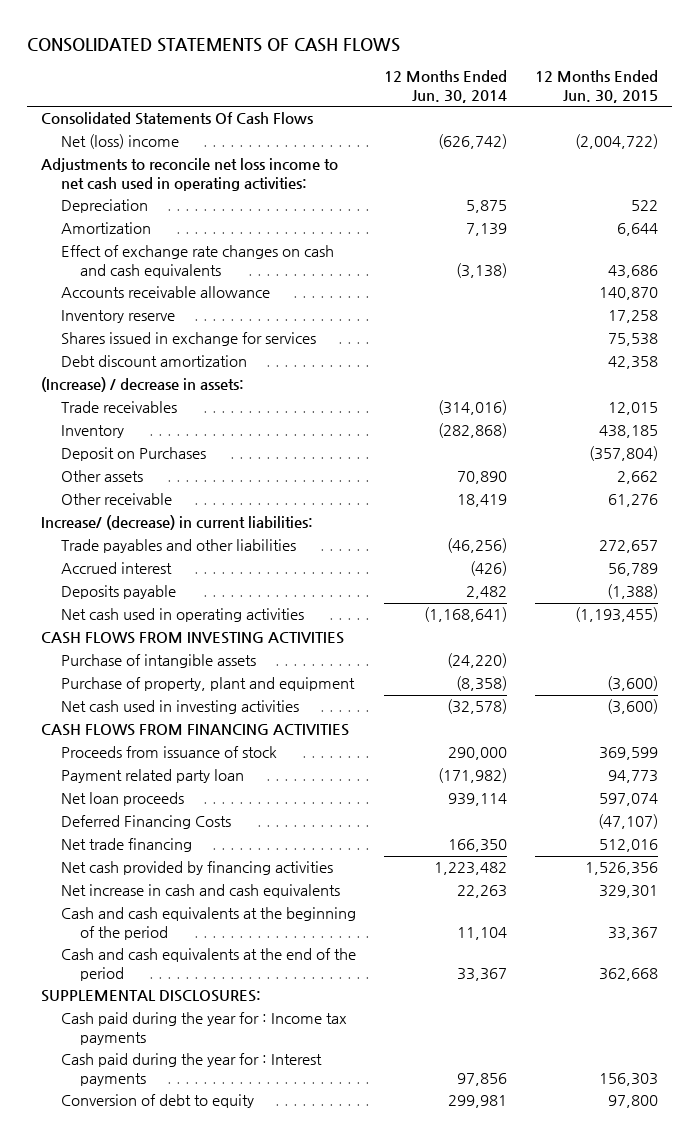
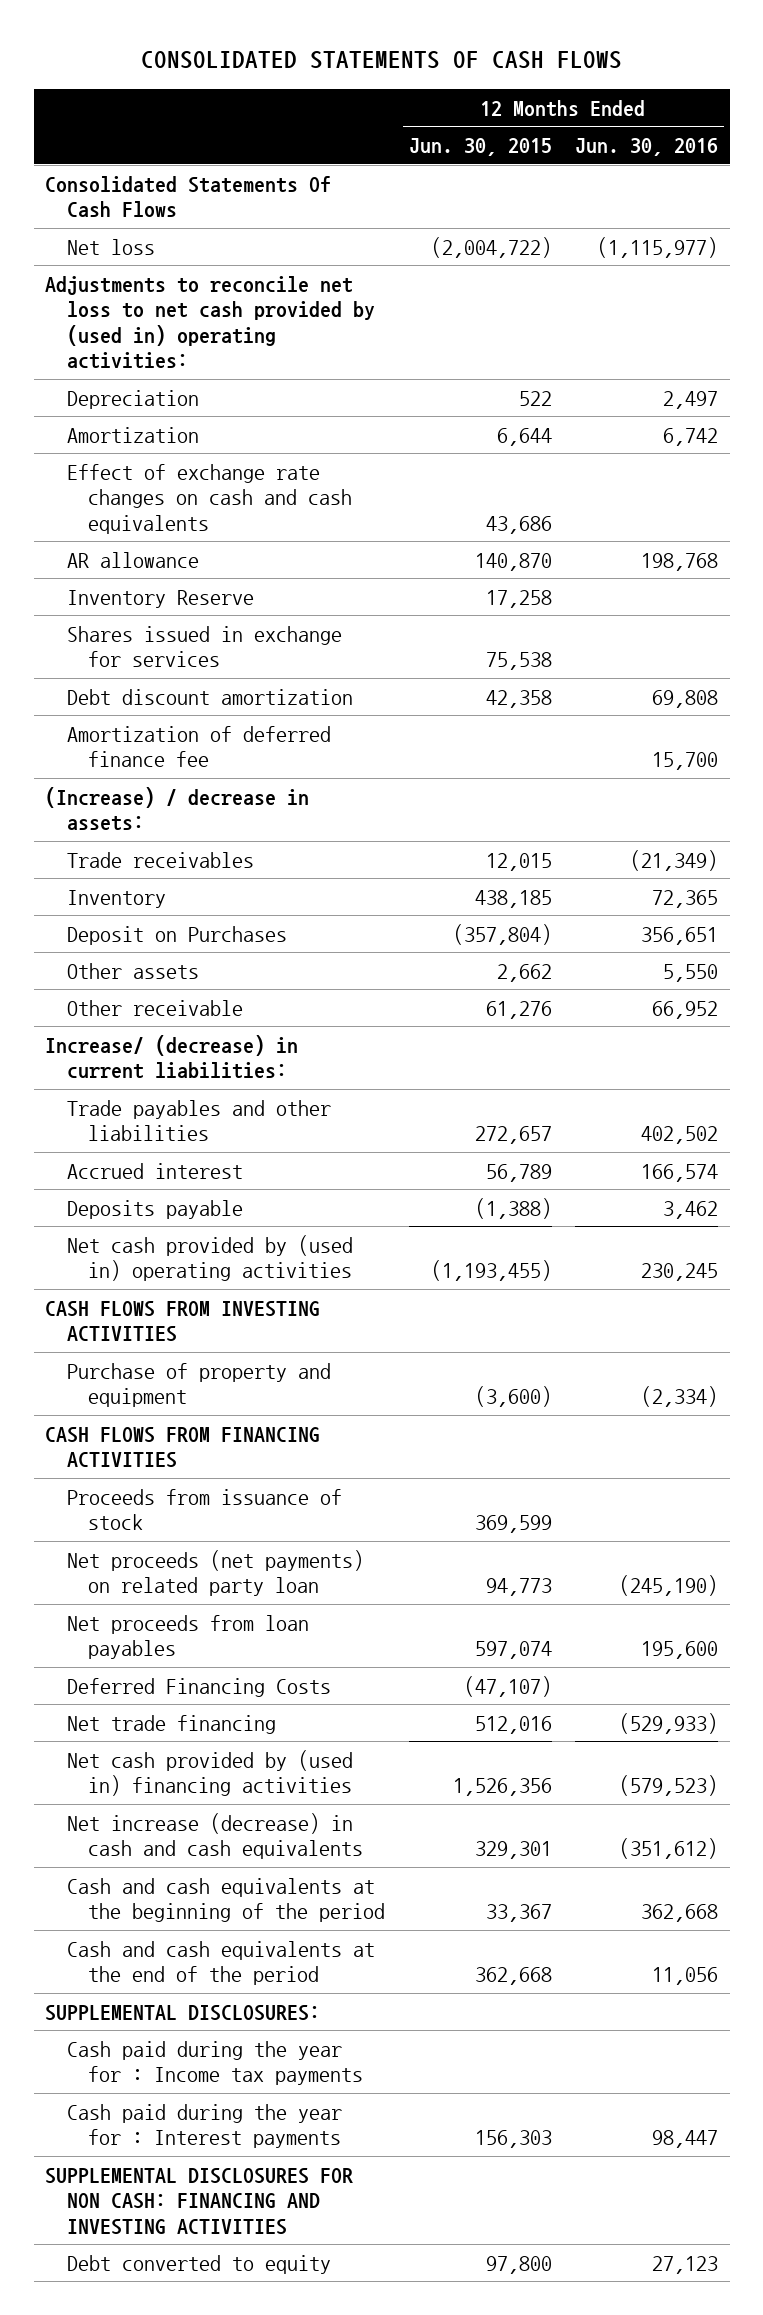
[384,70,508,103] 12 Months Ended Jun. 30, 2014 -> none
none -> [575,137,719,156] Jun. 30, 2016
[60,134,179,150] Net (loss) income -> [66,238,155,255] Net loss
[41,158,339,192] Adjustments to reconcile net loss income to net cash used in operating activities: -> [45,275,375,370] Adjustments to reconcile net loss to net cash provided by (used in) operating activities:
[60,286,270,299] Accounts receivable allowance -> [66,551,199,568] AR allowance
[60,310,175,324] Inventory reserve -> [66,589,254,608] Inventory Reserve
none -> [66,725,331,768] Amortization of deferred finance fee
[60,608,304,623] Net cash used in operating activities -> [66,1234,353,1282] Net cash provided by (used in) operating activities
[60,654,256,669] Purchase of intangible assets -> none
[60,700,299,715] Net cash used in investing activities -> none
[60,677,355,692] Purchase of property, plant and equipment -> [66,1362,331,1408] Purchase of property and equipment
[60,769,244,784] Payment related party loan -> [66,1549,364,1597] Net proceeds (net payments) on related party loan
[60,792,184,807] Net loan proceeds -> [66,1614,309,1660] Net proceeds from loan payables
[60,861,333,876] Net cash provided by financing activities -> [66,1749,353,1797] Net cash provided by (used in) financing activities
[60,884,340,899] Net increase in cash and cash equivalents -> [66,1812,364,1860] Net increase (decrease) in cash and cash equivalents
none -> [45,2167,354,2235] SUPPLEMENTAL DISCLOSURES FOR NON CASH: FINANCING AND INVESTING ACTIVITIES
[60,1094,254,1109] Conversion of debt to equity -> [66,2254,331,2274] Debt converted to equity

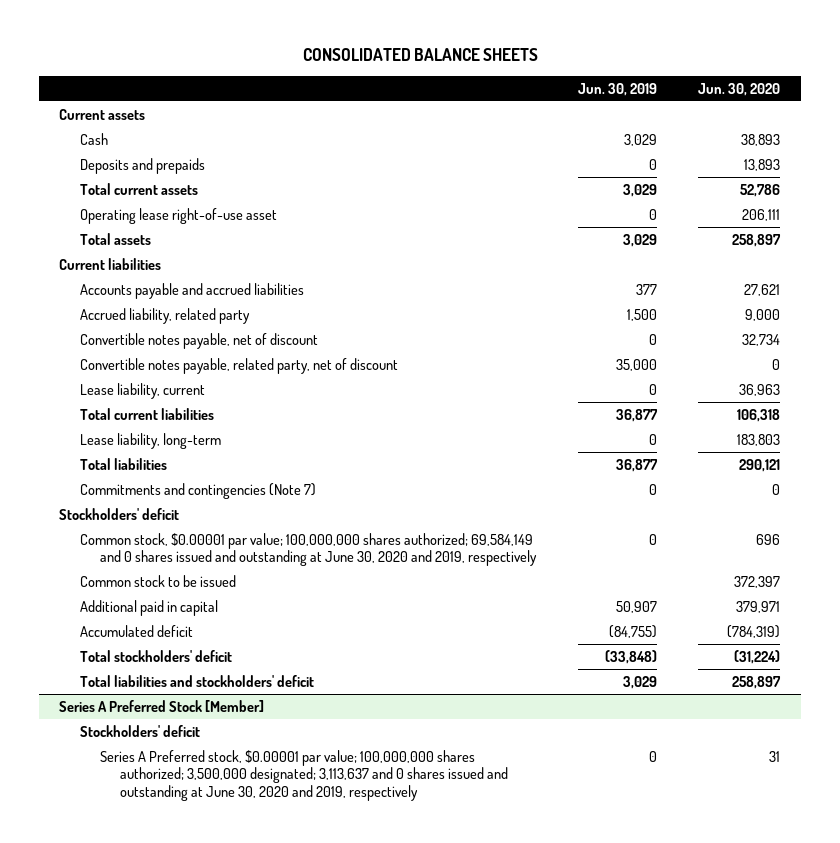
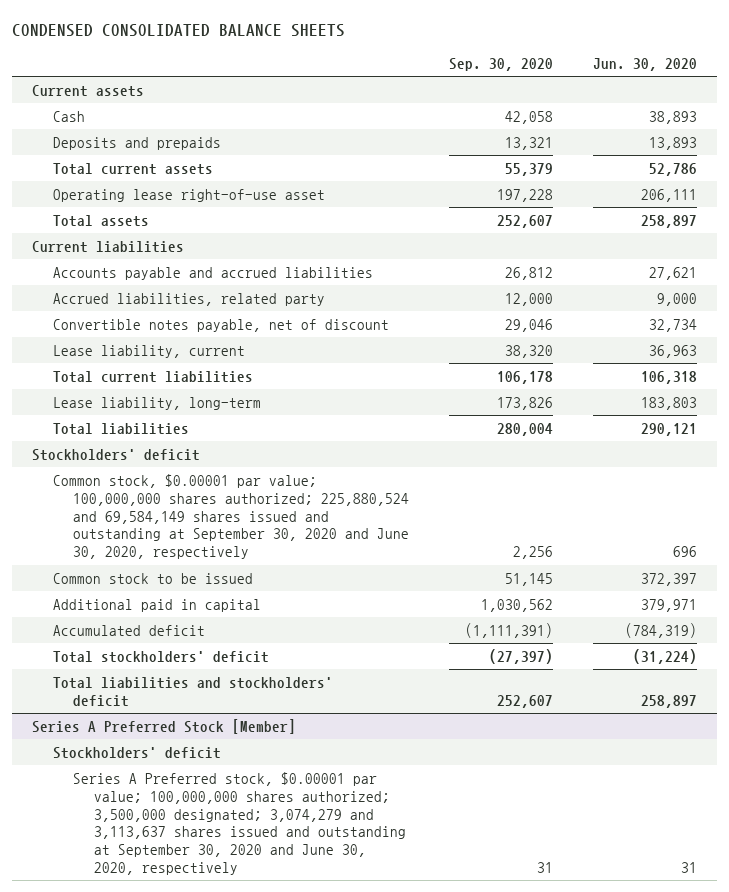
[302,48,538,62] CONSOLIDATED BALANCE SHEETS -> [12,24,346,38] CONDENSED CONSOLIDATED BALANCE SHEETS
[577,82,657,96] Jun. 30, 2019 -> none
none -> [449,57,554,71] Sep. 30, 2020
[79,307,250,324] Accrued liability, related party -> [52,292,325,306] Accrued liabilities, related party
[79,357,398,374] Convertible notes payable, related party, net of discount -> none
[79,482,316,499] Commitments and contingencies (Note 7) -> none
[79,532,537,567] Common stock, $0.00001 par value; 100,000,000 shares authorized; 69,584,149 and 0 shares issued and outstanding at June 30, 2020 and 2019, respectively -> [52,473,410,560] Common stock, $0.00001 par value; 100,000,000 shares authorized; 225,880,524 and 69,584,149 shares issued and outstanding at September 30, 2020 and June 30, 2020, respectively
[99,749,509,801] Series A Preferred stock, $0.00001 par value; 100,000,000 shares authorized; 3,500,000 designated; 3,113,637 and 0 shares issued and outstanding at June 30, 2020 and 2019, respectively -> [73,771,406,876] Series A Preferred stock, $0.00001 par value; 100,000,000 shares authorized; 3,500,000 designated; 3,074,279 and 3,113,637 shares issued and outstanding at September 30, 2020 and June 30, 2020, respectively

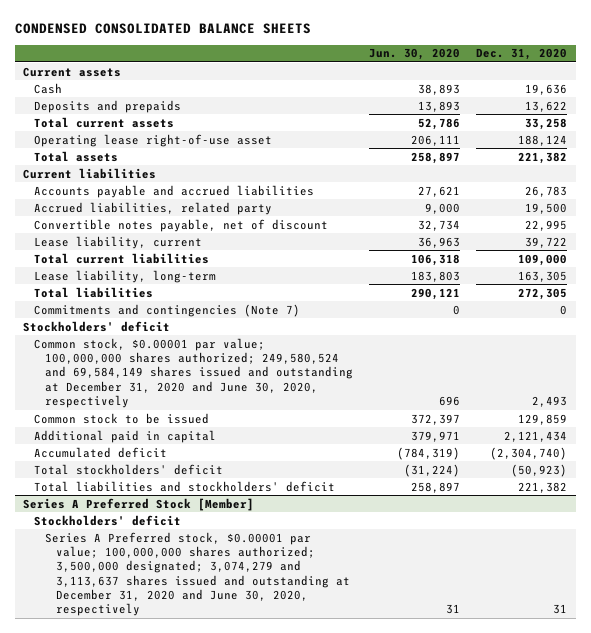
[449,57,554,71] Sep. 30, 2020 -> none
none -> [476,48,568,61] Dec. 31, 2020
none -> [34,303,301,317] Commitments and contingencies (Note 7)
[52,473,410,560] Common stock, $0.00001 par value; 100,000,000 shares authorized; 225,880,524 and 69,584,149 shares issued and outstanding at September 30, 2020 and June 30, 2020, respectively -> [34,337,353,408] Common stock, $0.00001 par value; 100,000,000 shares authorized; 249,580,524 and 69,584,149 shares issued and outstanding at December 31, 2020 and June 30, 2020, respectively
[73,771,406,876] Series A Preferred stock, $0.00001 par value; 100,000,000 shares authorized; 3,500,000 designated; 3,074,279 and 3,113,637 shares issued and outstanding at September 30, 2020 and June 30, 2020, respectively -> [44,531,350,617] Series A Preferred stock, $0.00001 par value; 100,000,000 shares authorized; 3,500,000 designated; 3,074,279 and 3,113,637 shares issued and outstanding at December 31, 2020 and June 30, 2020, respectively

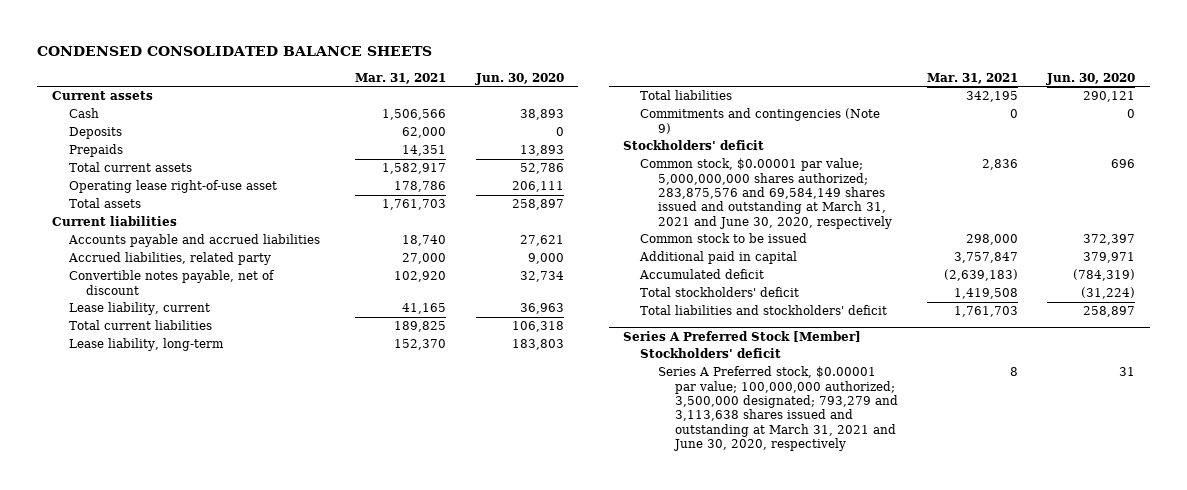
[476,48,568,61] Dec. 31, 2020 -> none
none -> [355,72,447,84] Mar. 31, 2021
none -> [68,127,122,140] Deposits
[34,99,182,113] Deposits and prepaids -> [68,144,123,158] Prepaids
[34,303,301,317] Commitments and contingencies (Note 7) -> [640,108,881,134] Commitments and contingencies (Note 9)
[34,337,353,408] Common stock, $0.00001 par value; 100,000,000 shares authorized; 249,580,524 and 69,584,149 shares issued and outstanding at December 31, 2020 and June 30, 2020, respectively -> [640,158,892,229] Common stock, $0.00001 par value; 5,000,000,000 shares authorized; 283,875,576 and 69,584,149 shares issued and outstanding at March 31, 2021 and June 30, 2020, respectively
[44,531,350,617] Series A Preferred stock, $0.00001 par value; 100,000,000 shares authorized; 3,500,000 designated; 3,074,279 and 3,113,637 shares issued and outstanding at December 31, 2020 and June 30, 2020, respectively -> [657,366,898,452] Series A Preferred stock, $0.00001 par value; 100,000,000 authorized; 3,500,000 designated; 793,279 and 3,113,638 shares issued and outstanding at March 31, 2021 and June 30, 2020, respectively

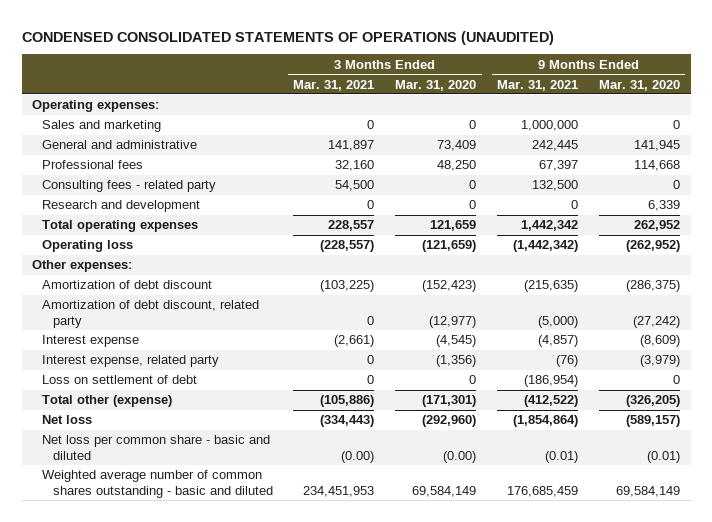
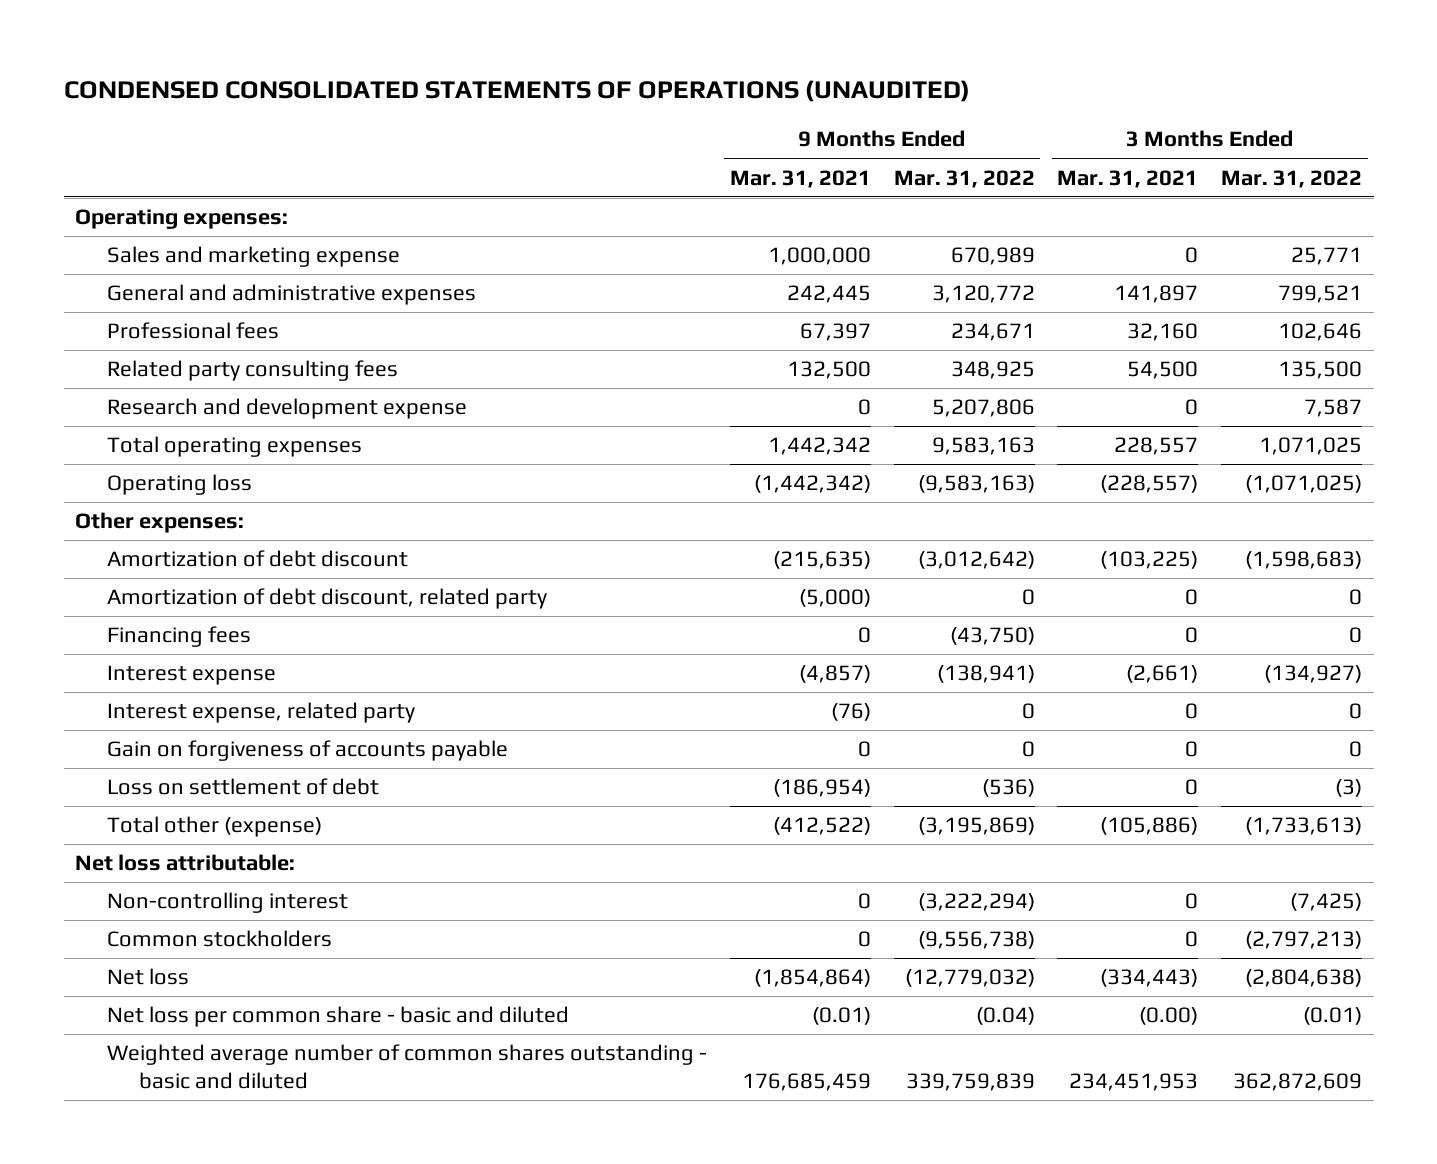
[395,79,477,91] Mar. 31, 2020 -> none
[599,79,681,91] Mar. 31, 2020 -> none
none -> [893,169,1035,188] Mar. 31, 2022
none -> [1221,169,1363,188] Mar. 31, 2022
[42,120,162,133] Sales and marketing -> [107,246,401,268] Sales and marketing expense
[42,140,198,150] General and administrative -> [107,284,477,306] General and administrative expenses
[42,180,217,193] Consulting fees - related party -> [107,360,399,382] Related party consulting fees
[42,200,201,213] Research and development -> [107,398,468,420] Research and development expense
none -> [107,626,252,648] Financing fees
none -> [107,740,509,762] Gain on forgiveness of accounts payable
none -> [75,854,296,872] Net loss attributable:
none -> [107,892,349,914] Non-controlling interest
none -> [107,930,333,948] Common stockholders

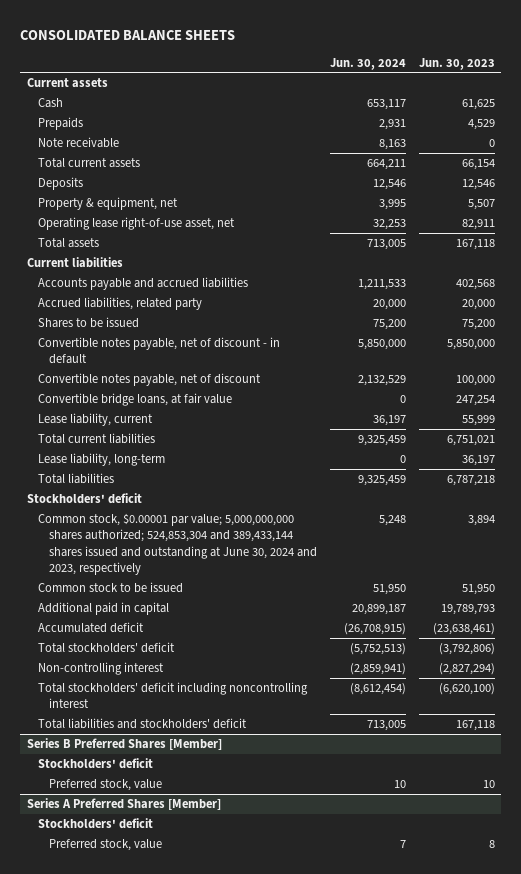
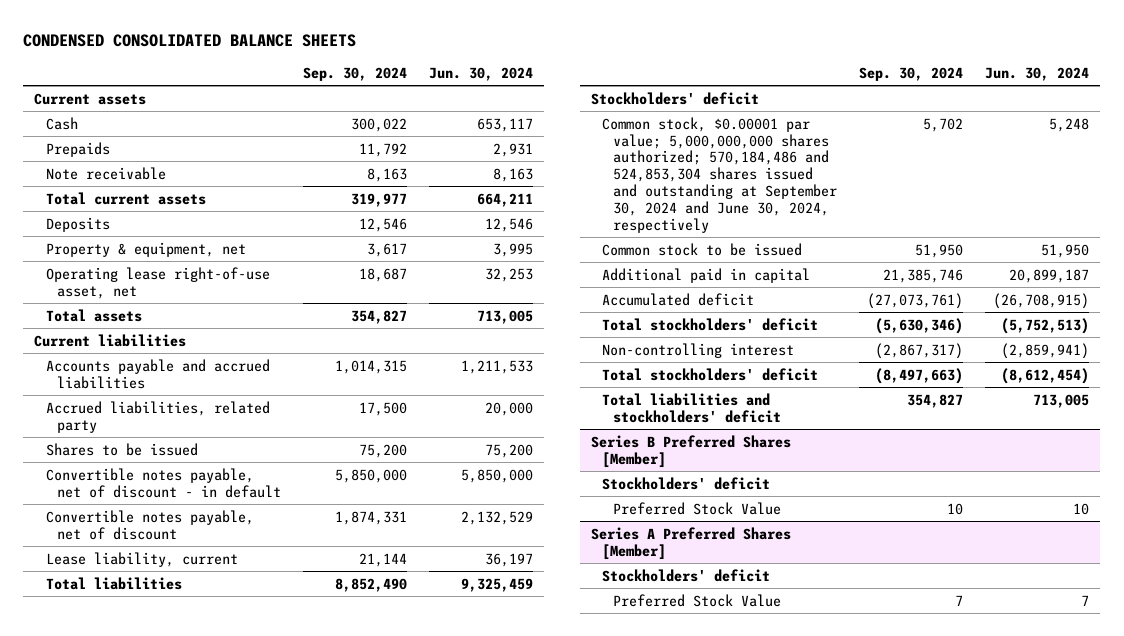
[20,29,236,40] CONSOLIDATED BALANCE SHEETS -> [23,33,357,47] CONDENSED CONSOLIDATED BALANCE SHEETS
[418,57,495,70] Jun. 30, 2023 -> none
none -> [302,66,407,81] Sep. 30, 2024
[37,393,232,407] Convertible bridge loans, at fair value -> none
[37,433,155,445] Total current liabilities -> none
[37,453,165,467] Lease liability, long-term -> none
[37,513,317,575] Common stock, $0.00001 par value; 5,000,000,000 shares authorized; 524,853,304 and 389,433,144 shares issued and outstanding at June 30, 2024 and 2023, respectively -> [602,116,838,233] Common stock, $0.00001 par value; 5,000,000,000 shares authorized; 570,184,486 and 524,853,304 shares issued and outstanding at September 30, 2024 and June 30, 2024, respectively
[37,682,308,709] Total stockholders' deficit including noncontrolling interest -> [602,367,819,381] Total stockholders' deficit
[48,779,162,792] Preferred stock, value -> [613,501,782,515] Preferred Stock Value
[48,839,162,852] Preferred stock, value -> [613,593,782,607] Preferred Stock Value

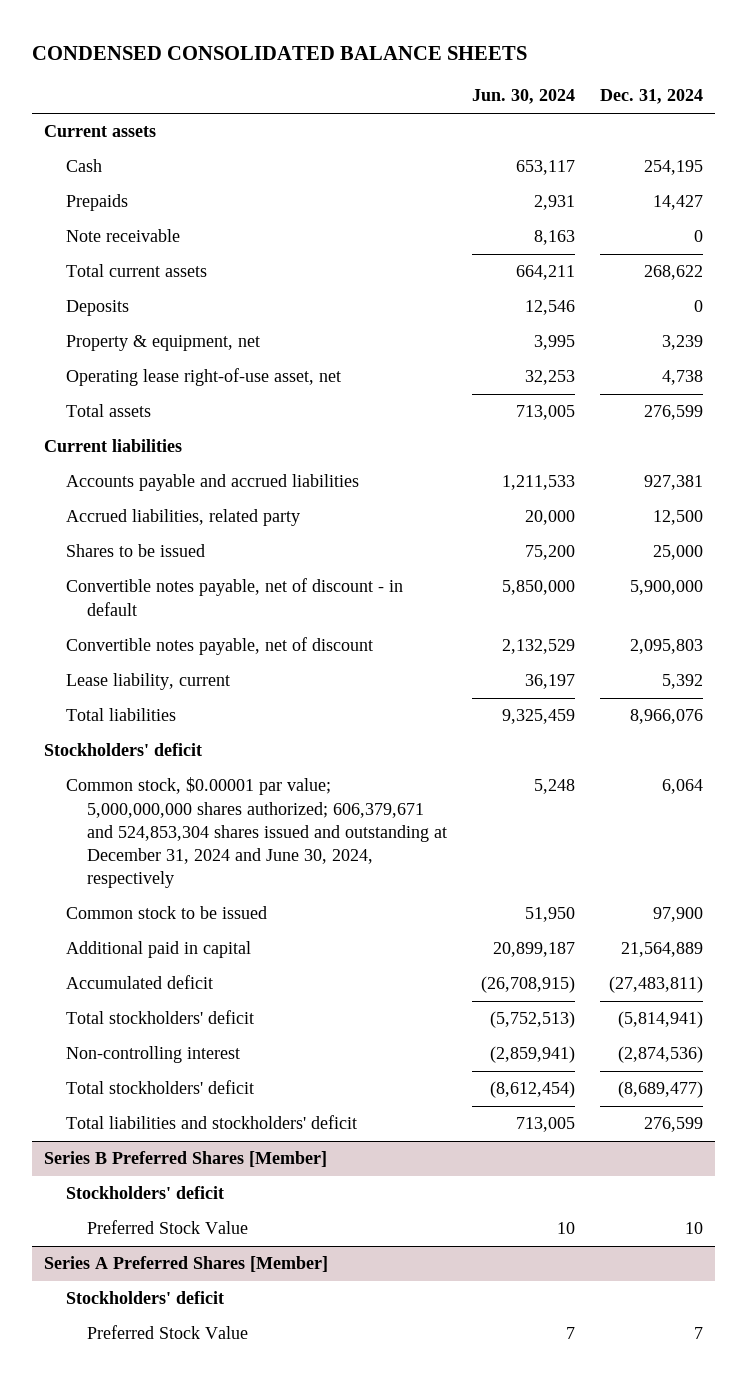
[302,66,407,81] Sep. 30, 2024 -> none
none -> [599,89,703,105] Dec. 31, 2024
[602,116,838,233] Common stock, $0.00001 par value; 5,000,000,000 shares authorized; 570,184,486 and 524,853,304 shares issued and outstanding at September 30, 2024 and June 30, 2024, respectively -> [65,777,448,889] Common stock, $0.00001 par value; 5,000,000,000 shares authorized; 606,379,671 and 524,853,304 shares issued and outstanding at December 31, 2024 and June 30, 2024, respectively

